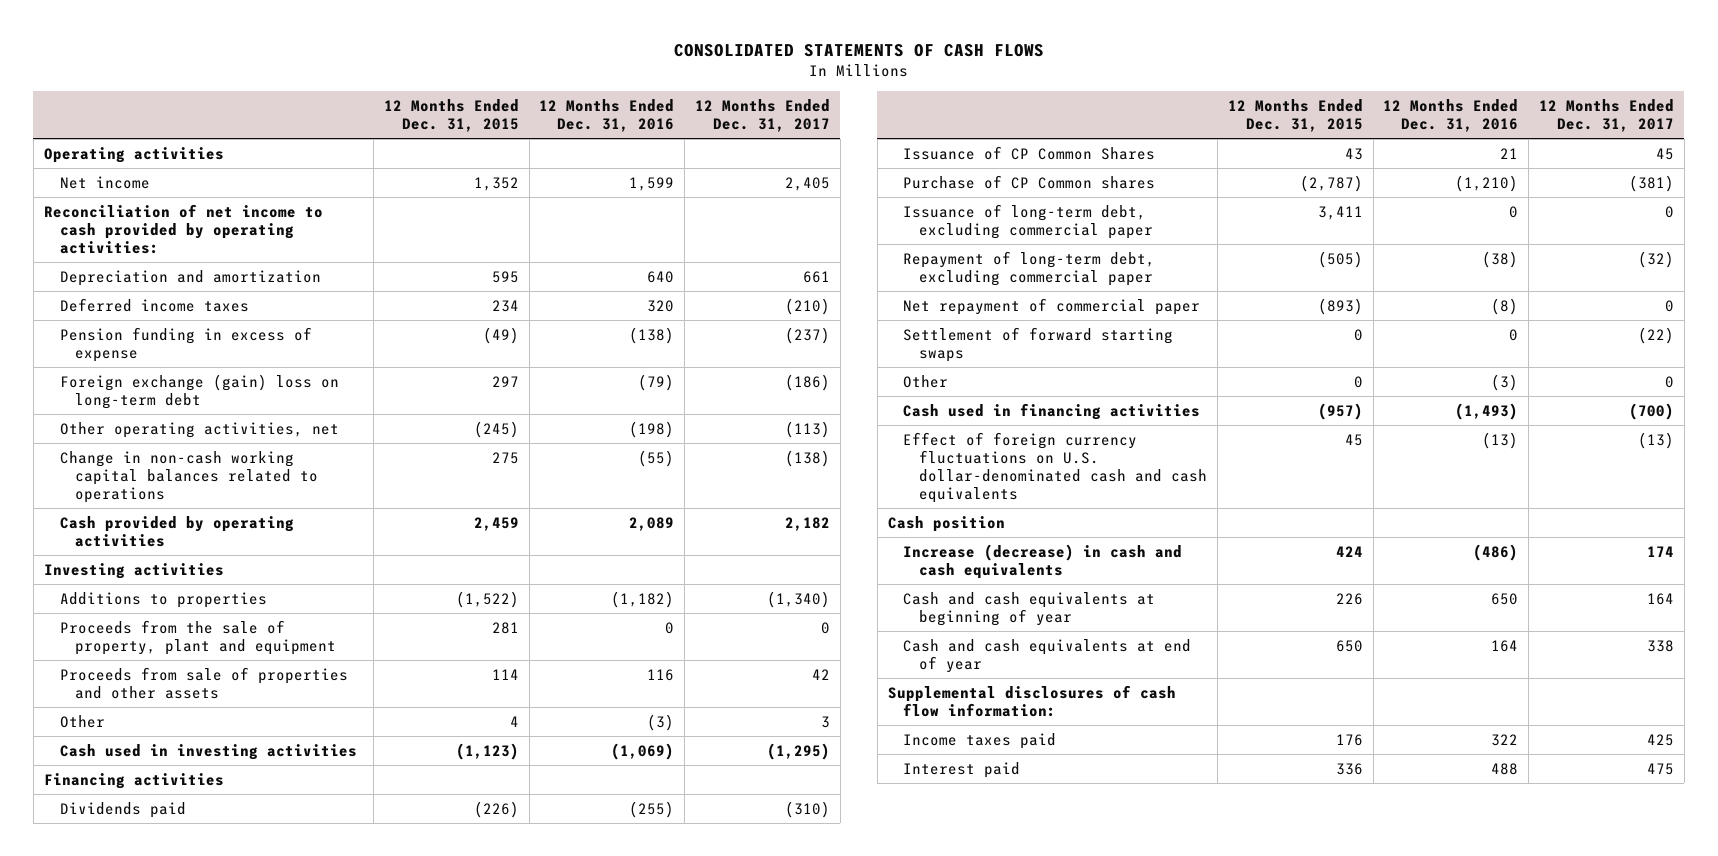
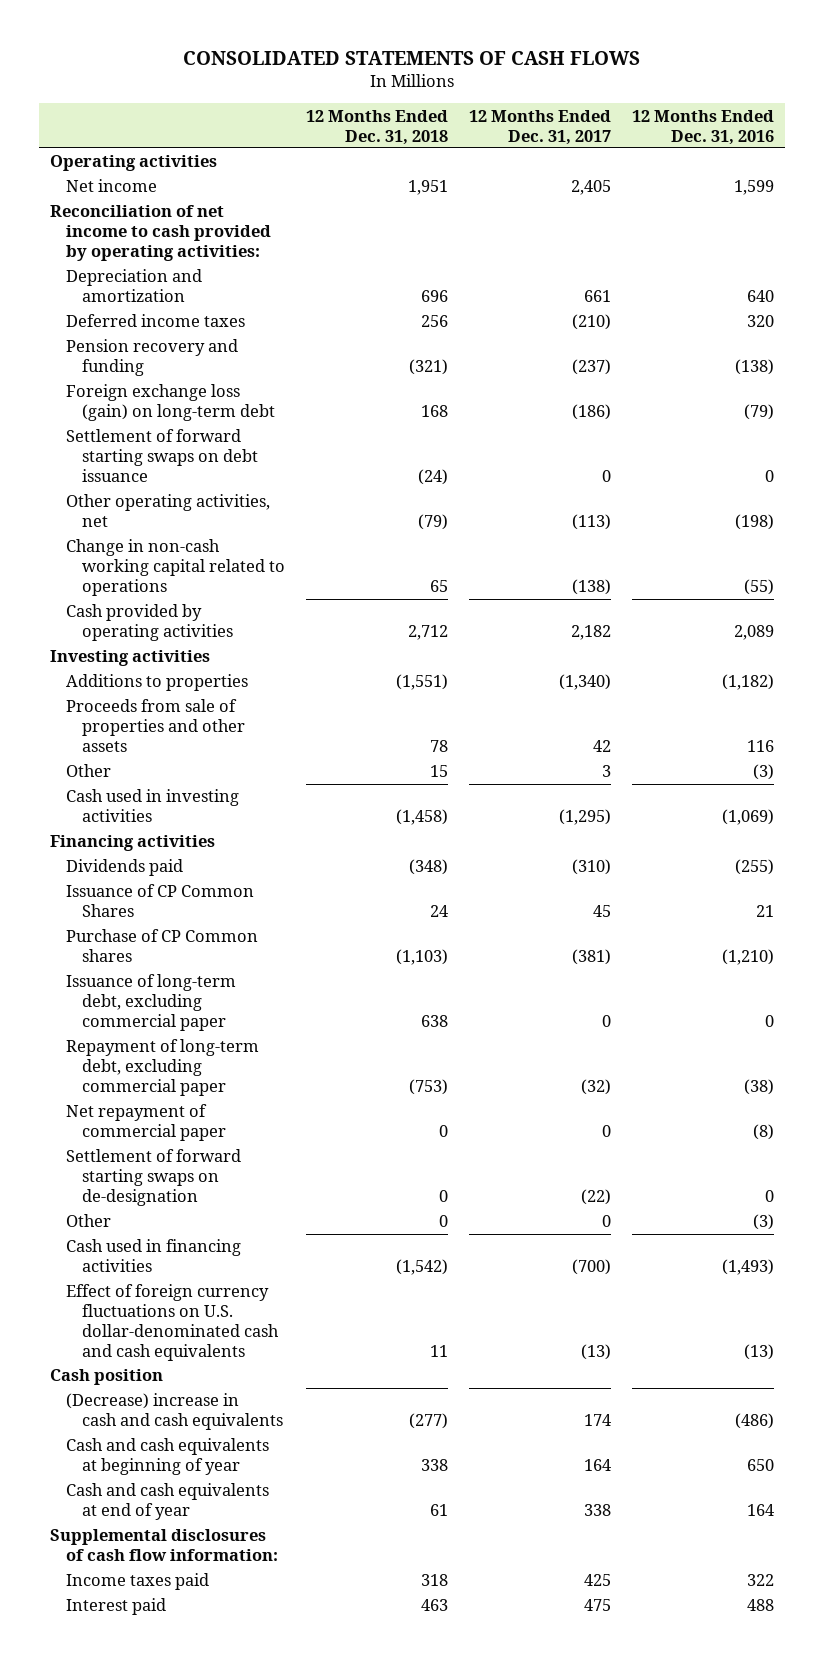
[383,99,519,132] 12 Months Ended Dec. 31, 2015 -> none
none -> [306,109,449,145] 12 Months Ended Dec. 31, 2018
[59,326,312,362] Pension funding in excess of expense -> [65,339,238,377] Pension recovery and funding
[59,373,339,409] Foreign exchange (gain) loss on long-term debt -> [65,384,275,422] Foreign exchange loss (gain) on long-term debt
none -> [65,429,258,483] Settlement of forward starting swaps on debt issuance
[59,450,319,503] Change in non-cash working capital balances related to operations -> [65,539,285,597] Change in non-cash working capital related to operations
[59,619,337,655] Proceeds from the sale of property, plant and equipment -> none
[903,326,1174,362] Settlement of forward starting swaps -> [65,1149,241,1207] Settlement of forward starting swaps on de-designation
[903,543,1183,579] Increase (decrease) in cash and cash equivalents -> [65,1393,283,1431] (Decrease) increase in cash and cash equivalents

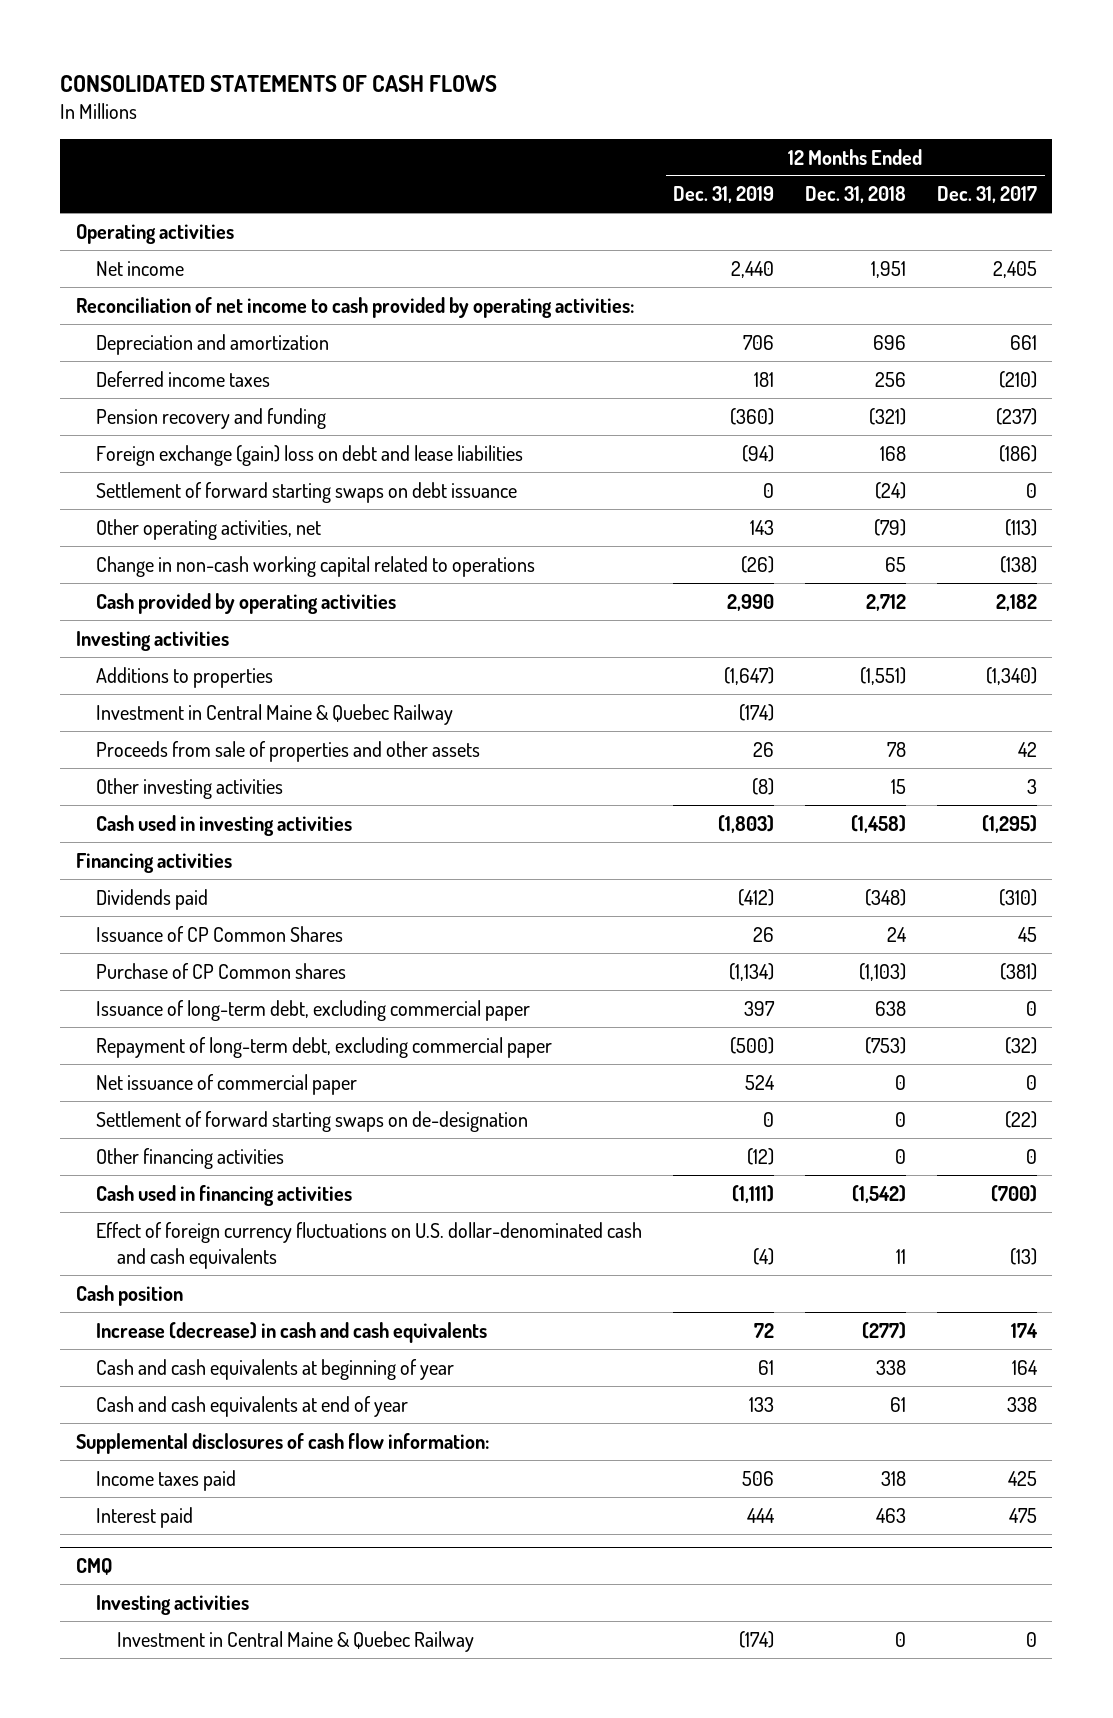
[632,109,775,145] 12 Months Ended Dec. 31, 2016 -> none
none -> [673,186,775,204] Dec. 31, 2019
[65,384,275,422] Foreign exchange loss (gain) on long-term debt -> [96,444,524,466] Foreign exchange (gain) loss on debt and lease liabilities
none -> [96,703,454,725] Investment in Central Maine & Quebec Railway
[65,764,111,778] Other -> [96,777,284,799] Other investing activities
[65,1104,226,1142] Net repayment of commercial paper -> [96,1073,358,1095] Net issuance of commercial paper
[65,1214,111,1228] Other -> [96,1147,285,1169] Other financing activities
[65,1393,283,1431] (Decrease) increase in cash and cash equivalents -> [96,1321,488,1343] Increase (decrease) in cash and cash equivalents
none -> [75,1557,112,1575] CMQ
none -> [96,1594,250,1615] Investing activities
none -> [117,1630,475,1652] Investment in Central Maine & Quebec Railway

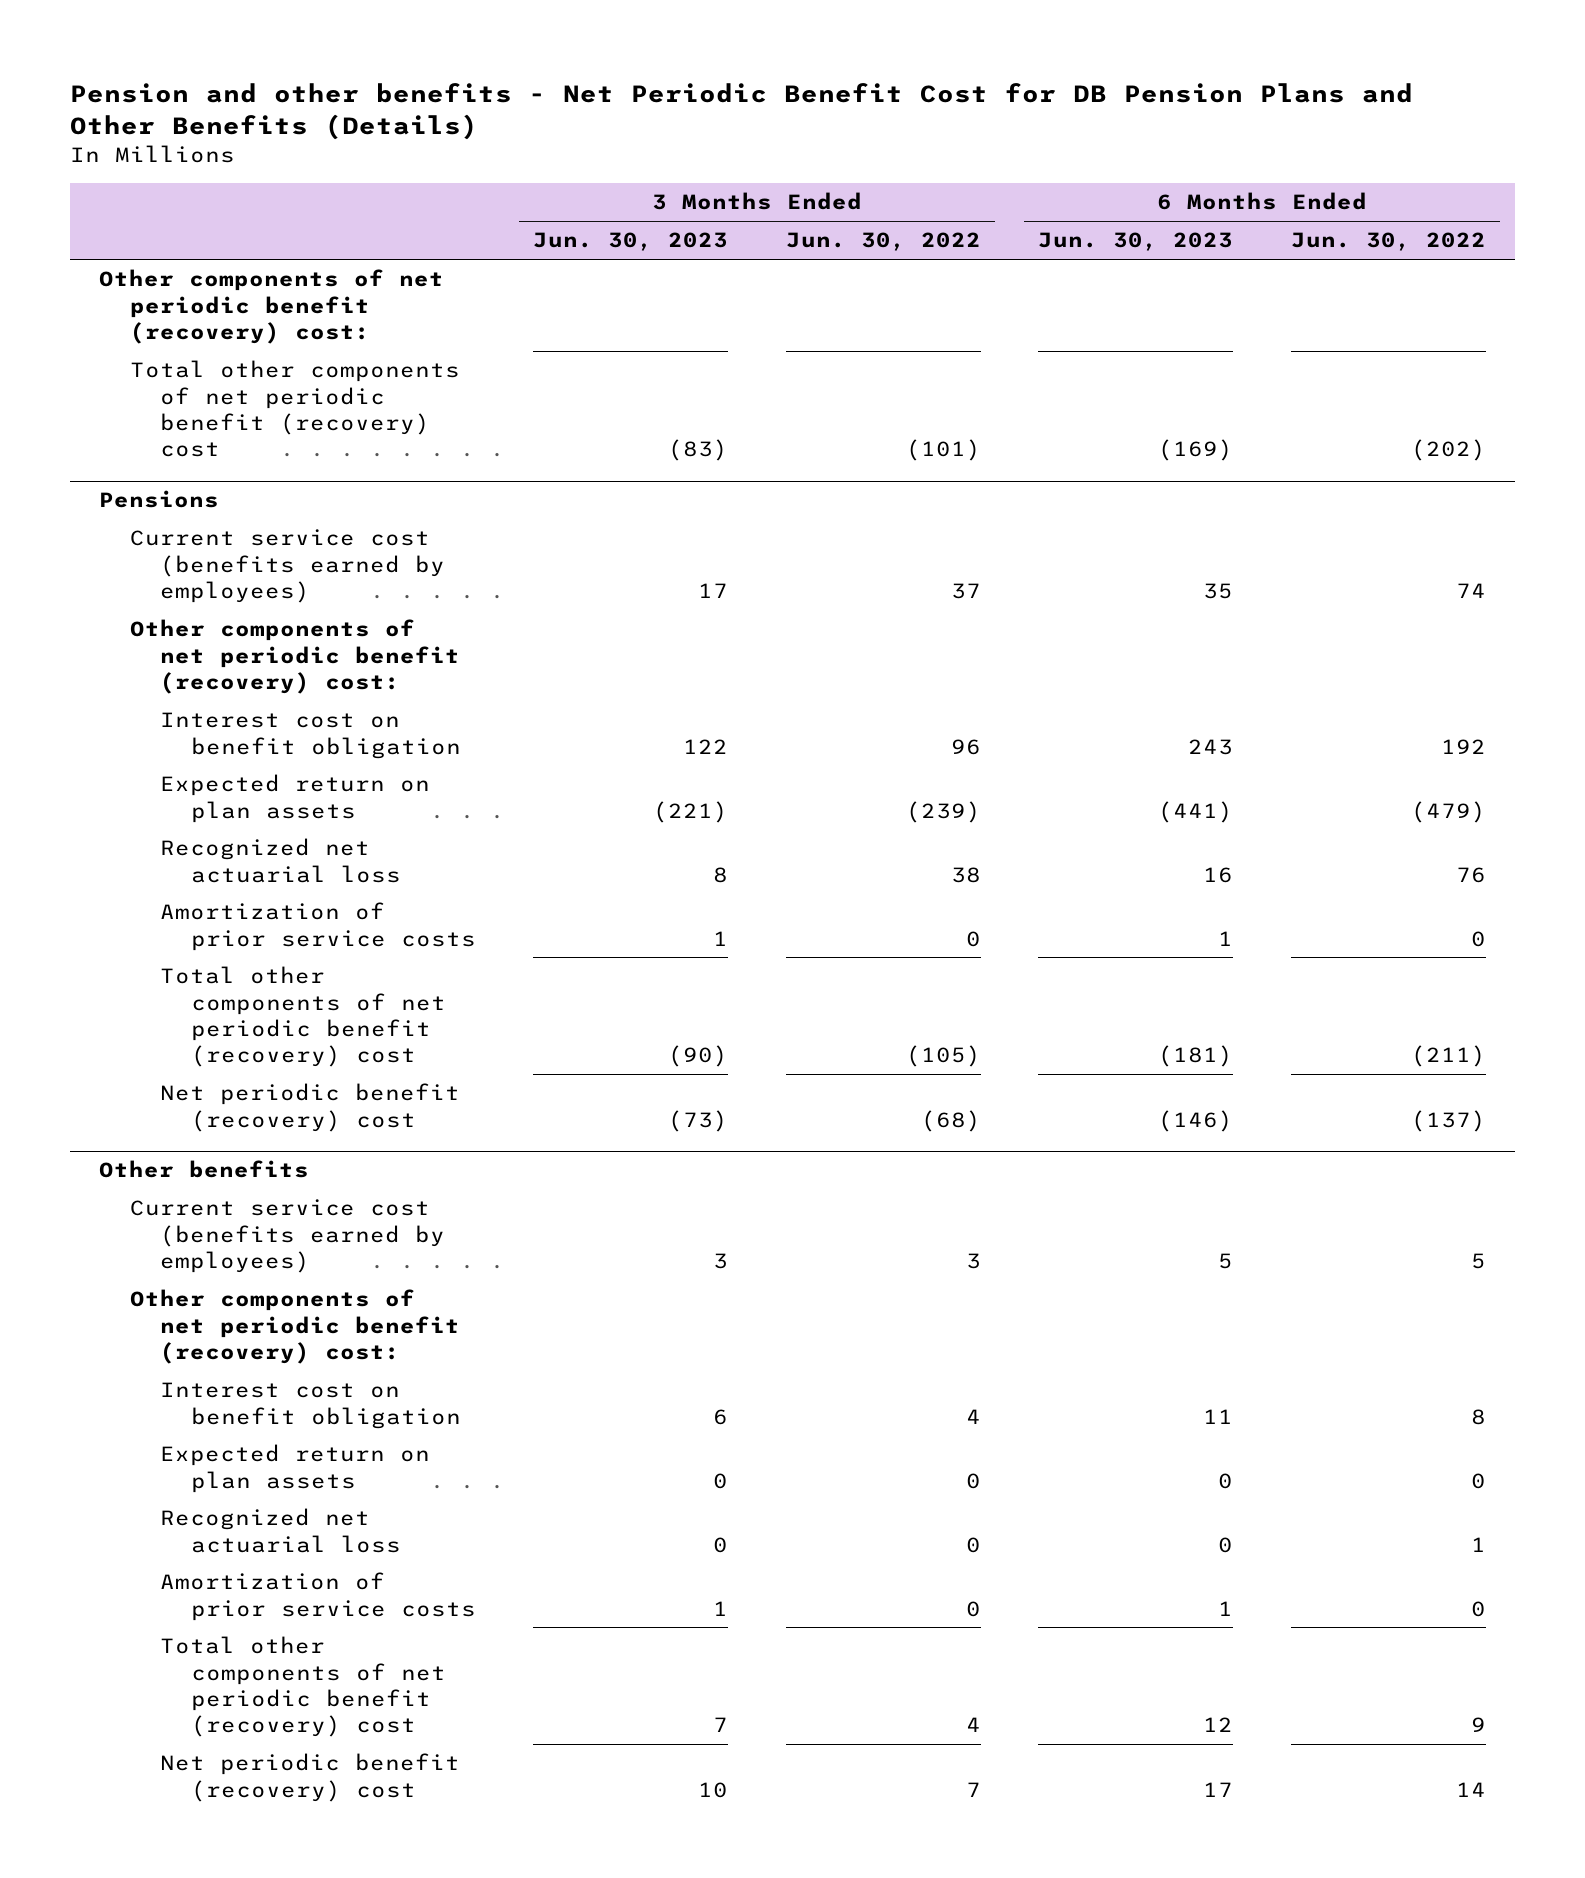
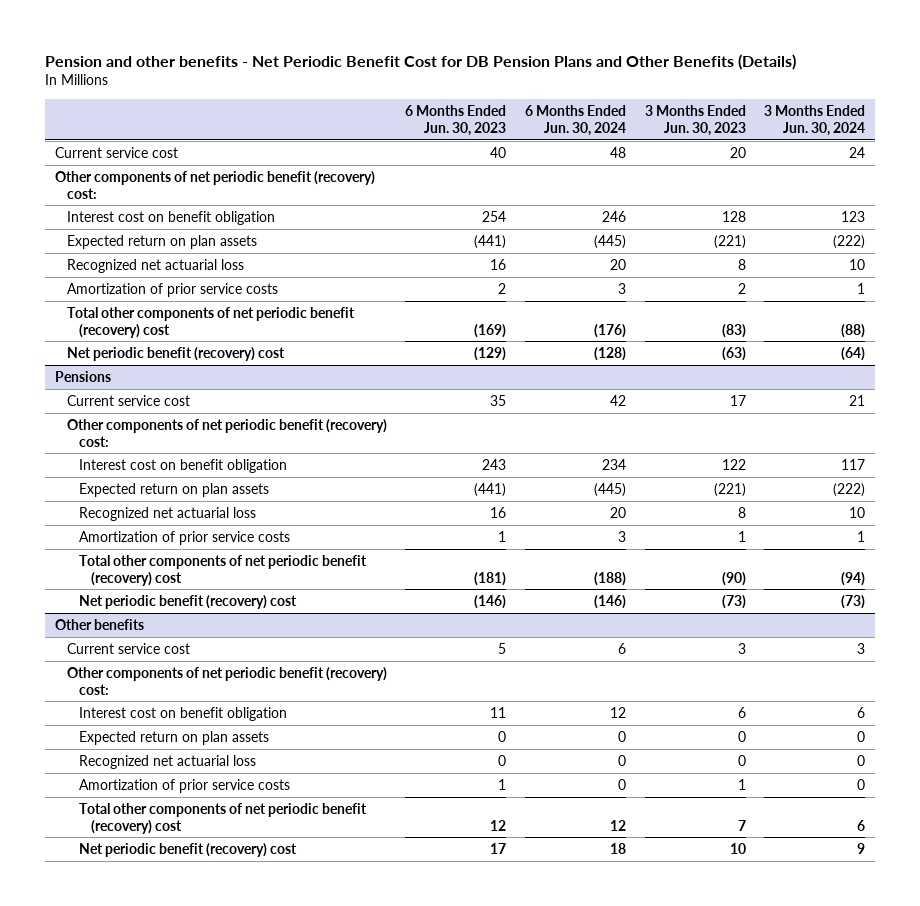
[785,232,981,252] Jun. 30, 2022 -> none
[1290,232,1486,252] Jun. 30, 2022 -> none
none -> [525,104,627,136] 6 Months Ended Jun. 30, 2024
none -> [764,104,866,136] 3 Months Ended Jun. 30, 2024
none -> [54,146,178,158] Current service cost
none -> [66,210,275,225] Interest cost on benefit obligation
none -> [66,234,257,249] Expected return on plan assets
none -> [66,258,244,273] Recognized net actuarial loss
none -> [66,282,278,297] Amortization of prior service costs
none -> [66,346,285,361] Net periodic benefit (recovery) cost
[129,529,446,603] Current service cost (benefits earned by employees) -> [66,394,190,406] Current service cost
[129,1199,446,1273] Current service cost (benefits earned by employees) -> [66,642,190,654] Current service cost

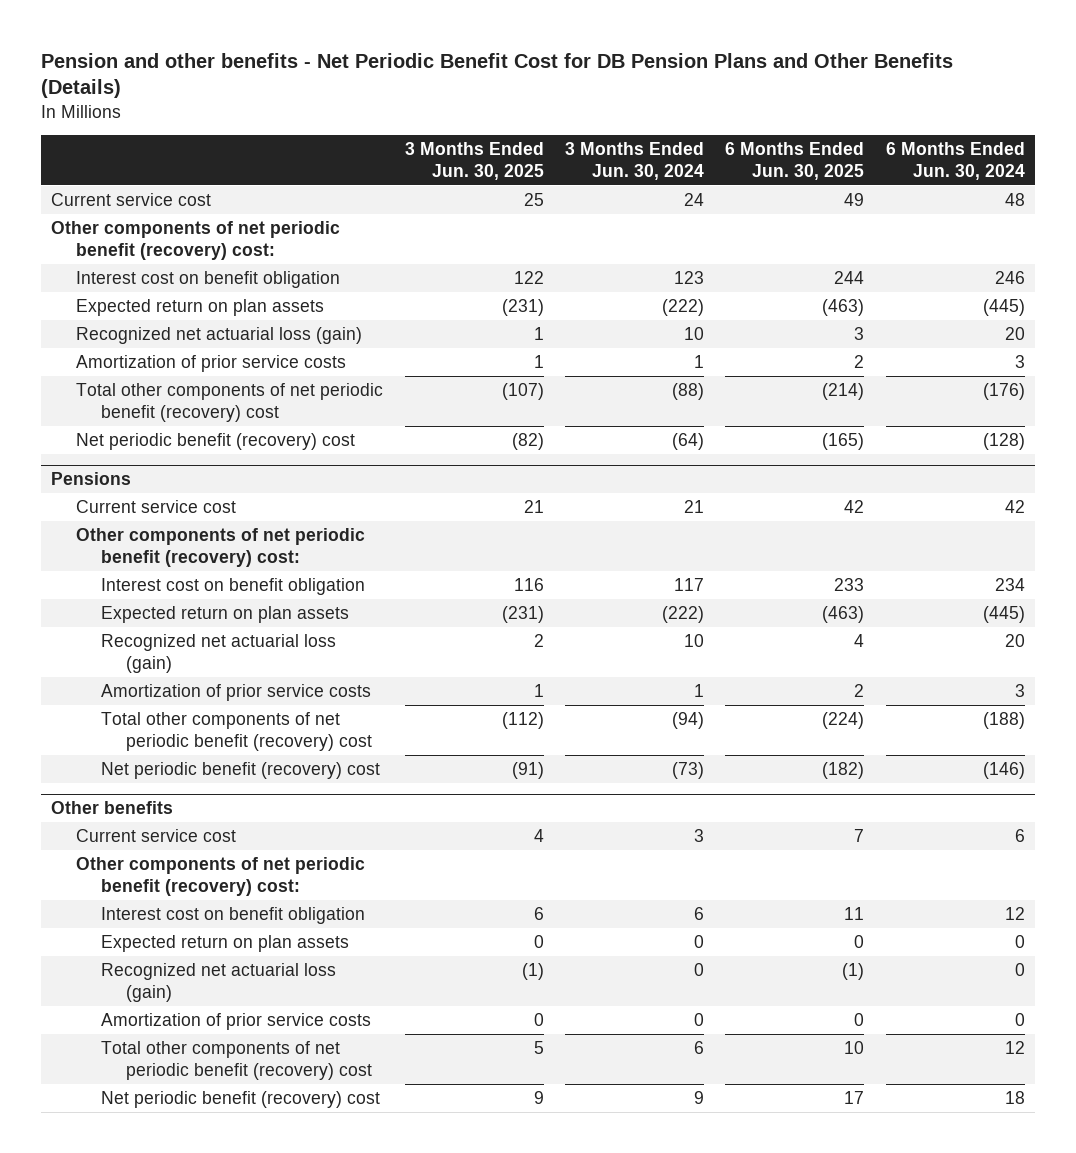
[405,104,507,136] 6 Months Ended Jun. 30, 2023 -> none
[644,104,746,136] 3 Months Ended Jun. 30, 2023 -> none
none -> [404,141,544,180] 3 Months Ended Jun. 30, 2025
none -> [725,141,865,180] 6 Months Ended Jun. 30, 2025
[66,258,244,273] Recognized net actuarial loss -> [76,326,363,344] Recognized net actuarial loss (gain)
[78,506,256,521] Recognized net actuarial loss -> [101,633,337,673] Recognized net actuarial loss (gain)
[78,754,256,769] Recognized net actuarial loss -> [101,962,337,1002] Recognized net actuarial loss (gain)

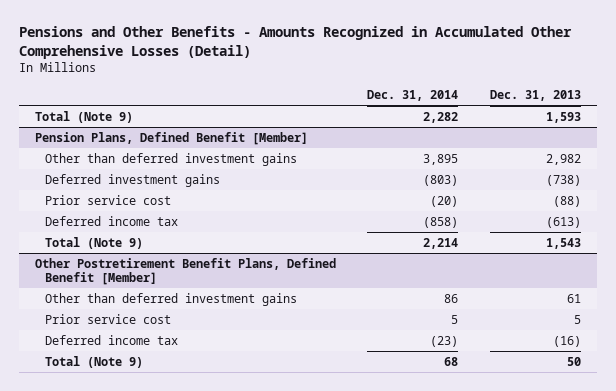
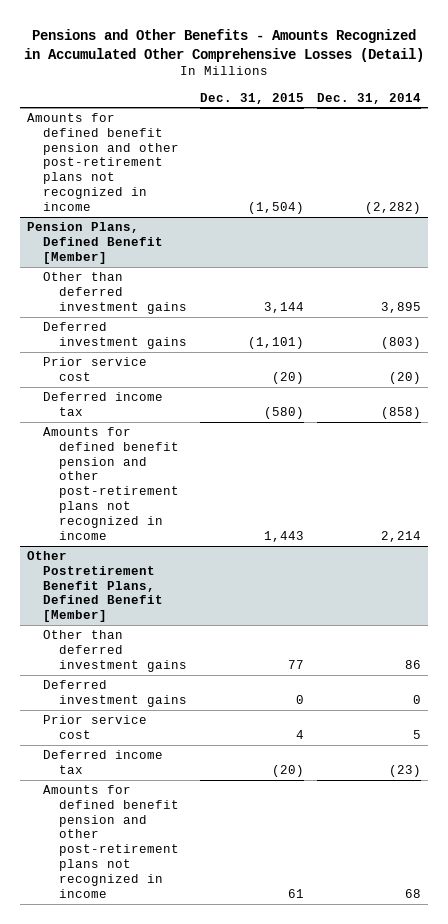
[489,90,581,102] Dec. 31, 2013 -> none
none -> [200,92,305,104] Dec. 31, 2015
[34,110,133,123] Total (Note 9) -> none
none -> [27,113,180,211] Amounts for defined benefit pension and other post-retirement plans not recognized in income
[44,236,143,249] Total (Note 9) -> [43,427,180,540] Amounts for defined benefit pension and other post-retirement plans not recognized in income
none -> [43,680,188,707] Deferred investment gains
[44,355,143,368] Total (Note 9) -> [43,785,180,898] Amounts for defined benefit pension and other post-retirement plans not recognized in income

